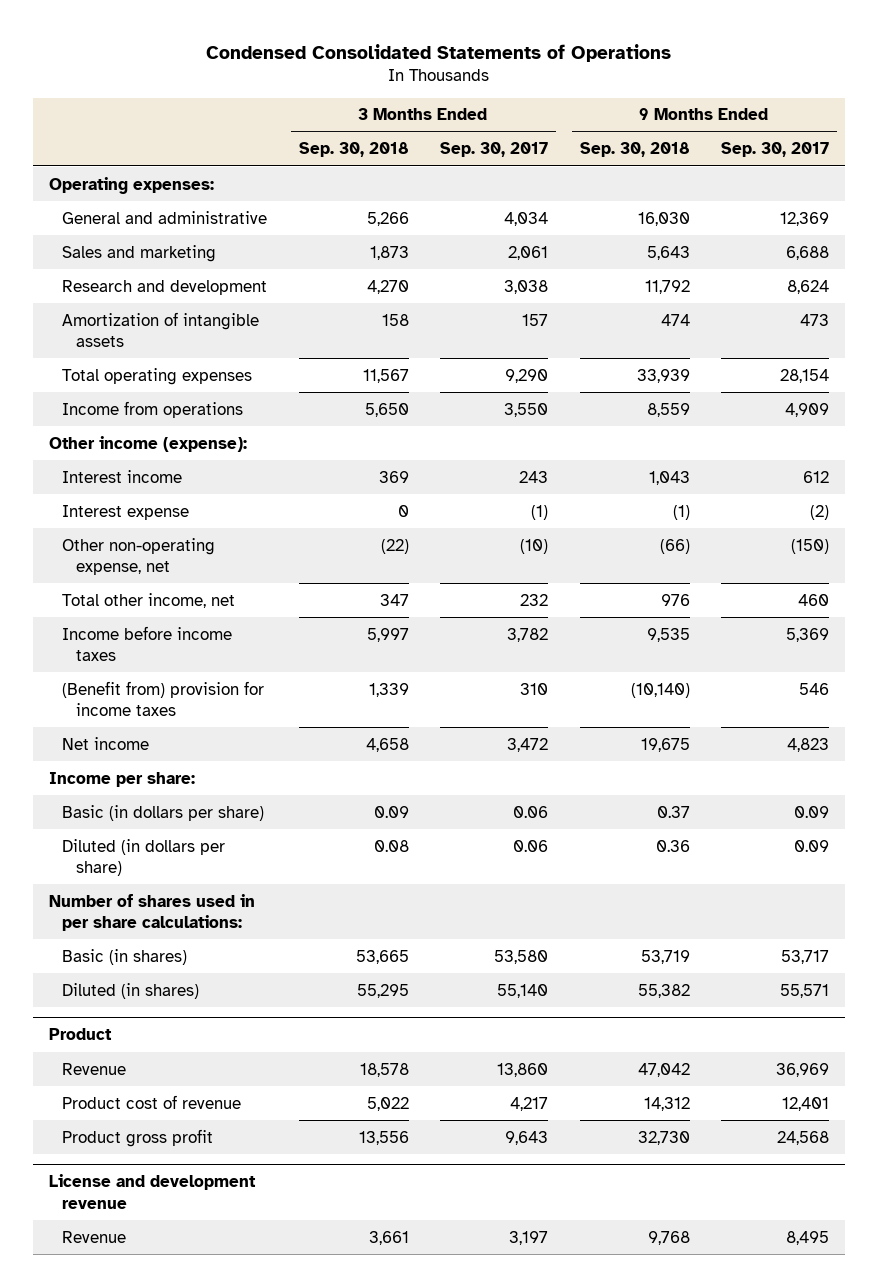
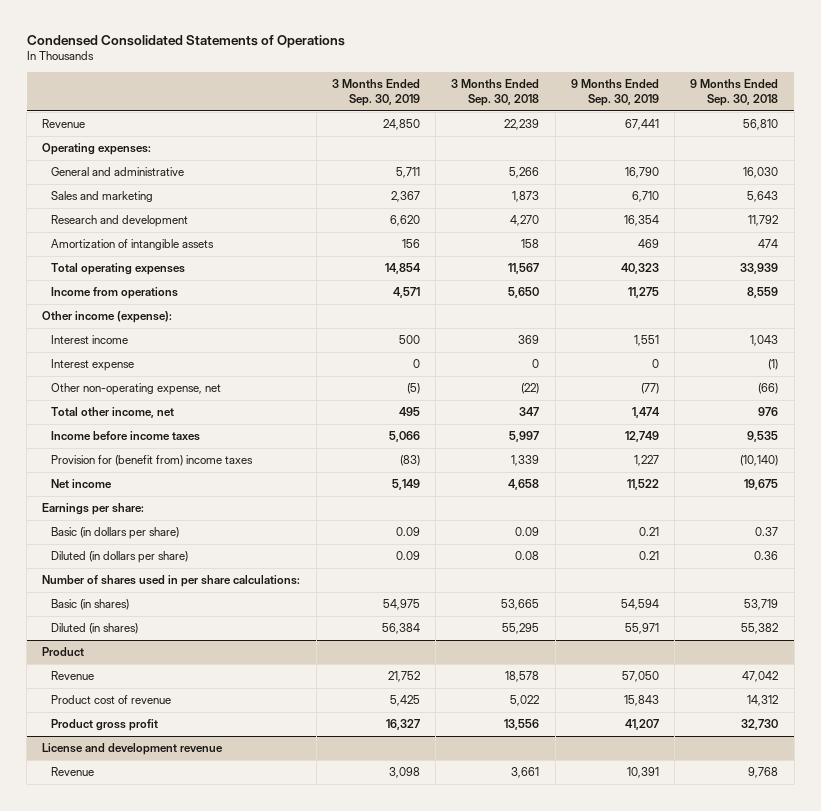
[440,142,549,158] Sep. 30, 2017 -> none
[721,142,830,158] Sep. 30, 2017 -> none
none -> [331,79,420,106] 3 Months Ended Sep. 30, 2019
none -> [570,79,659,106] 9 Months Ended Sep. 30, 2019
none -> [42,119,86,129] Revenue
[62,680,265,716] (Benefit from) provision for income taxes -> [50,455,253,467] Provision for (benefit from) income taxes
[48,771,195,787] Income per share: -> [42,503,145,516] Earnings per share:

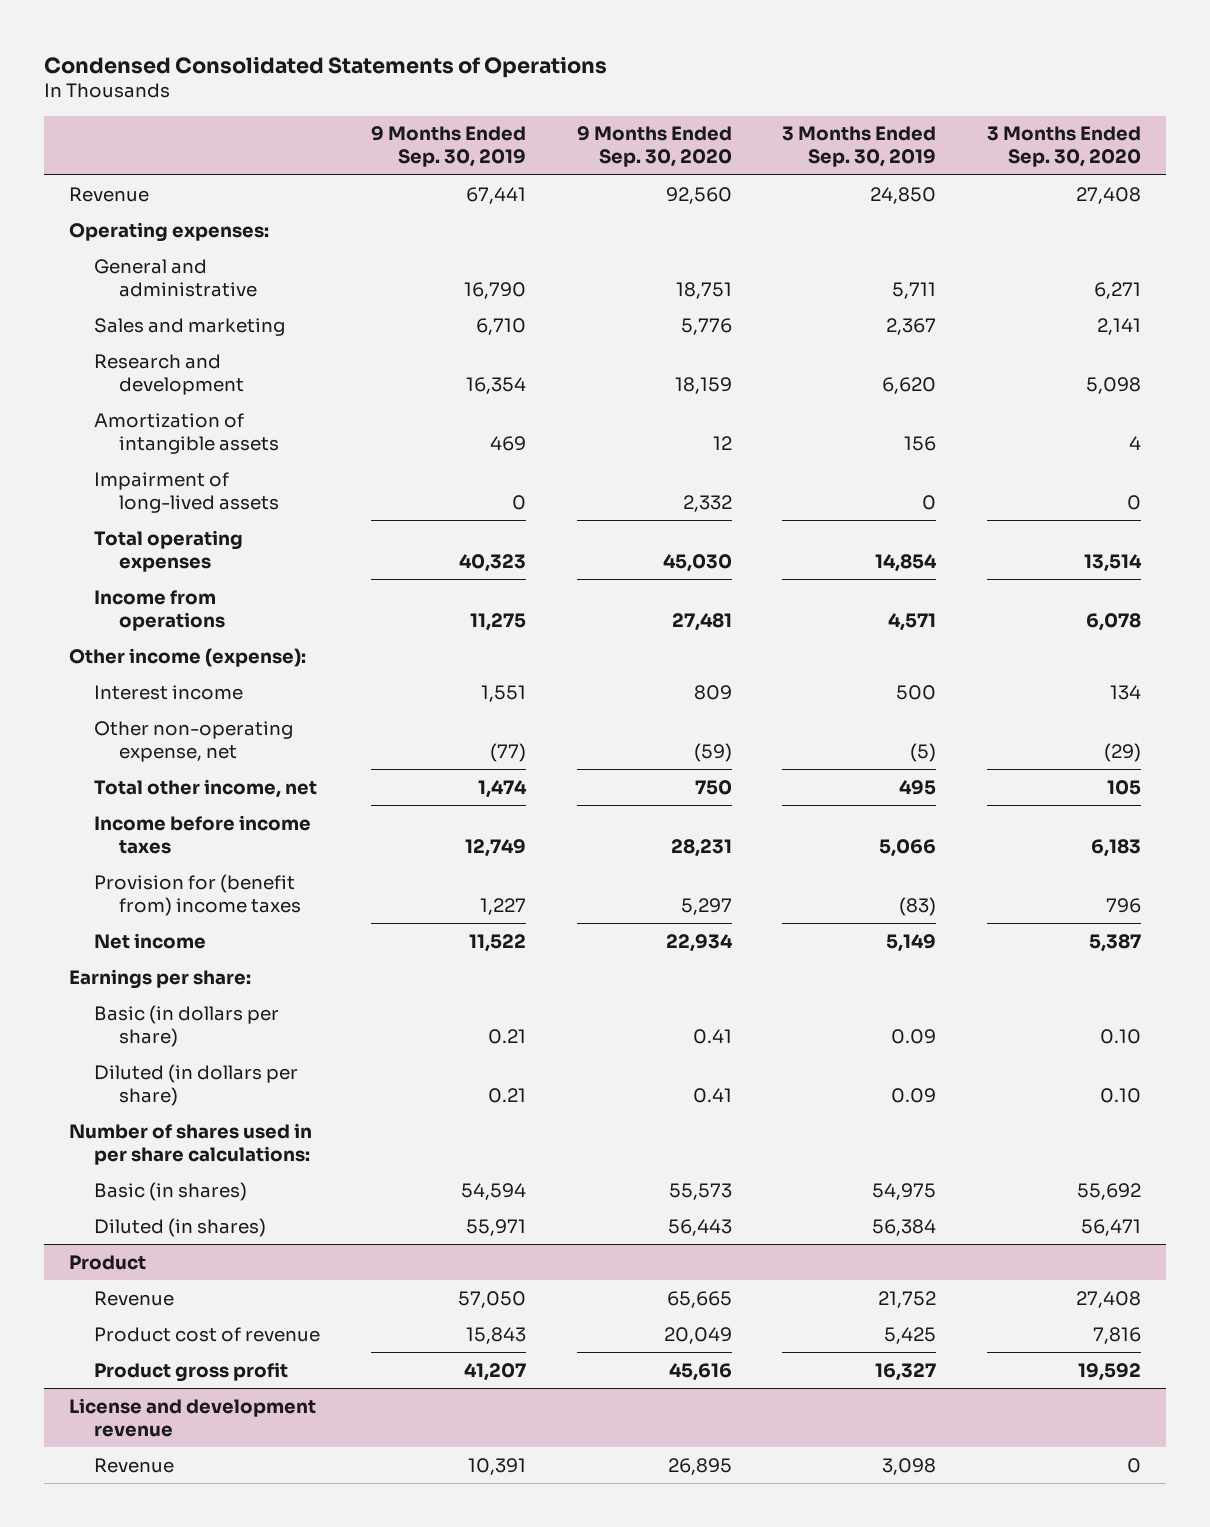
[451,79,540,106] 3 Months Ended Sep. 30, 2018 -> none
[690,79,779,106] 9 Months Ended Sep. 30, 2018 -> none
none -> [576,126,732,168] 9 Months Ended Sep. 30, 2020
none -> [986,126,1141,168] 3 Months Ended Sep. 30, 2020
none -> [94,471,279,513] Impairment of long-lived assets
[50,359,134,372] Interest expense -> none

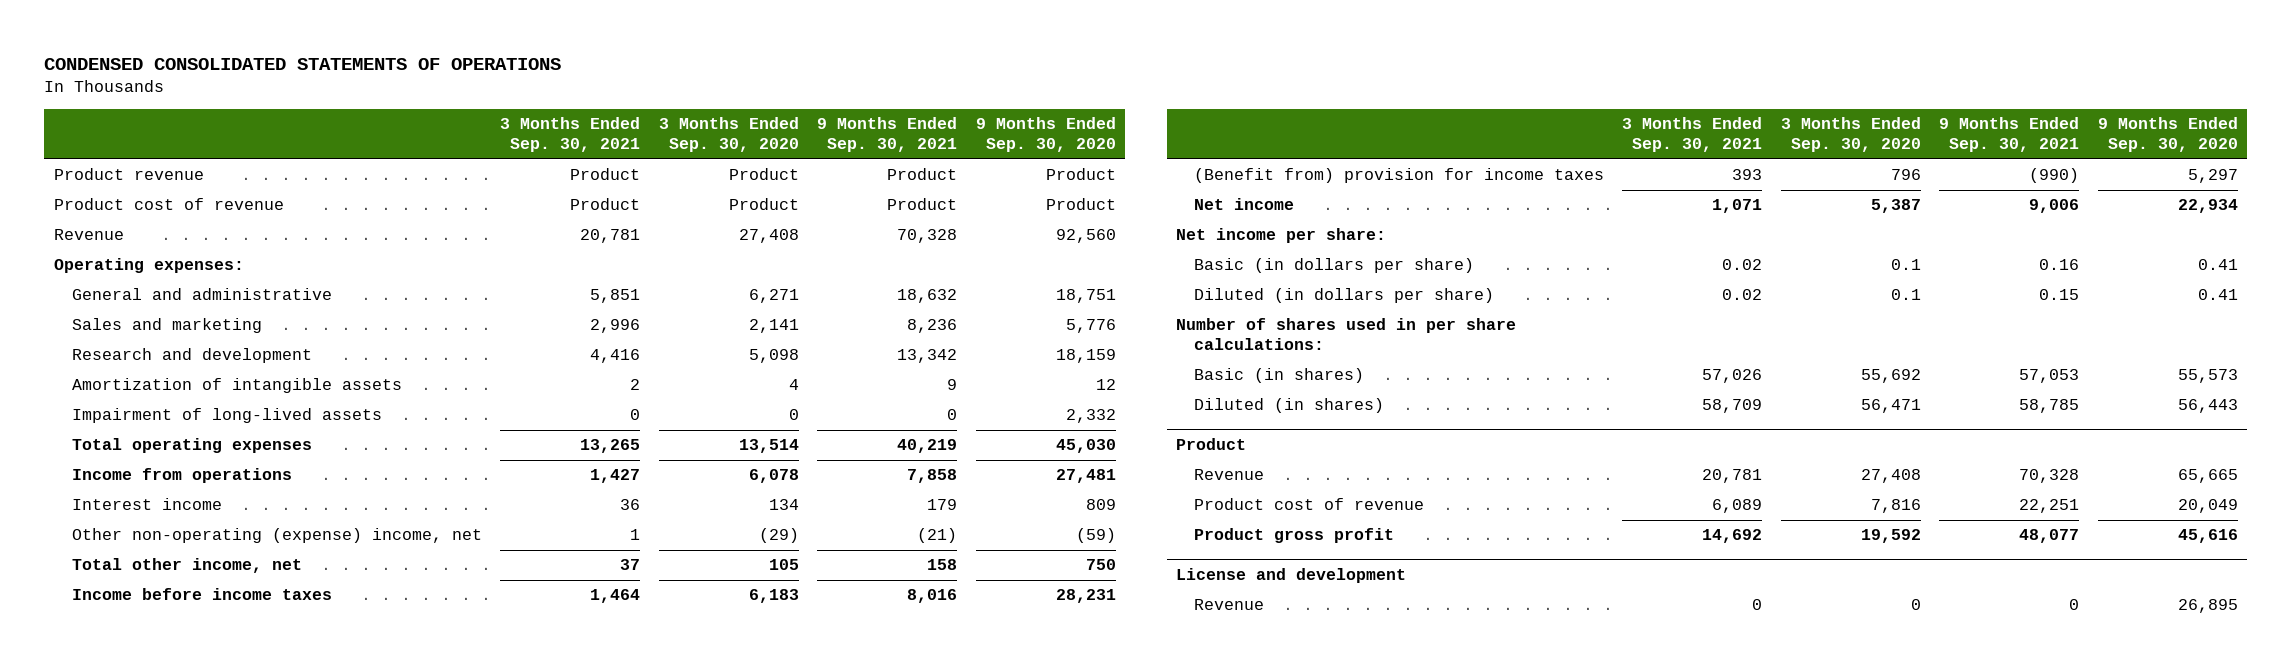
[44,55,608,78] Condensed Consolidated Statements of Operations -> [44,58,562,71] CONDENSED CONSOLIDATED STATEMENTS OF OPERATIONS
[370,126,526,168] 9 Months Ended Sep. 30, 2019 -> none
[782,126,937,168] 3 Months Ended Sep. 30, 2019 -> none
none -> [500,117,641,153] 3 Months Ended Sep. 30, 2021
none -> [817,117,958,153] 9 Months Ended Sep. 30, 2021
none -> [53,168,204,181] Product revenue
none -> [53,198,284,211] Product cost of revenue
[69,647,307,667] Other income (expense): -> none
[94,720,294,762] Other non-operating expense, net -> [71,528,482,544] Other non-operating (expense) income, net
[94,873,301,916] Provision for (benefit from) income taxes -> [1193,168,1604,184] (Benefit from) provision for income taxes
[69,968,252,989] Earnings per share: -> [1175,228,1386,244] Net income per share:
[1099,1028,1141,1044] 0.10 -> [1890,259,1921,271] 0.1
[1099,1087,1141,1103] 0.10 -> [1890,289,1921,301] 0.1
[69,1397,317,1437] License and development revenue -> [1175,568,1406,584] License and development

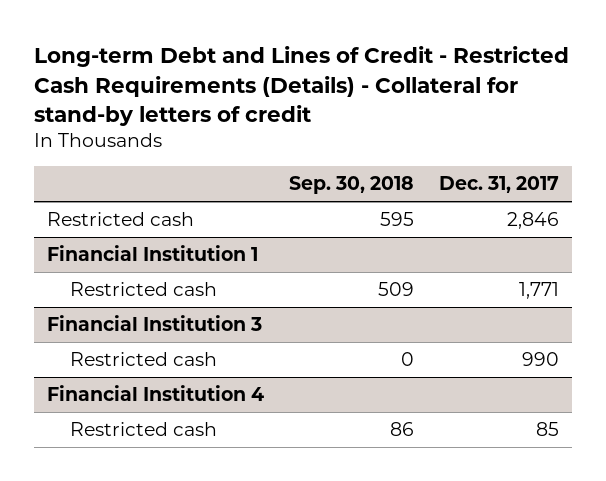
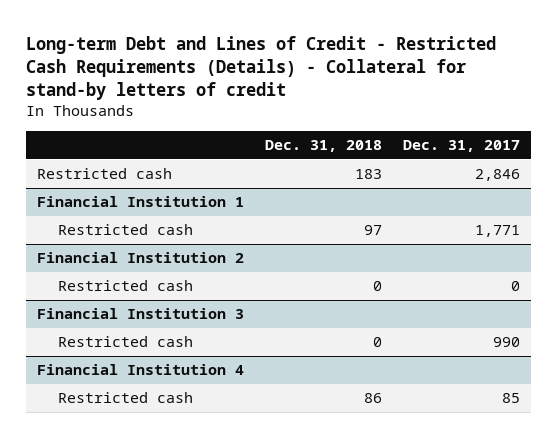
[288,176,414,195] Sep. 30, 2018 -> none
none -> [265,139,383,152] Dec. 31, 2018
none -> [36,252,244,264] Financial Institution 2
none -> [58,280,194,292] Restricted cash

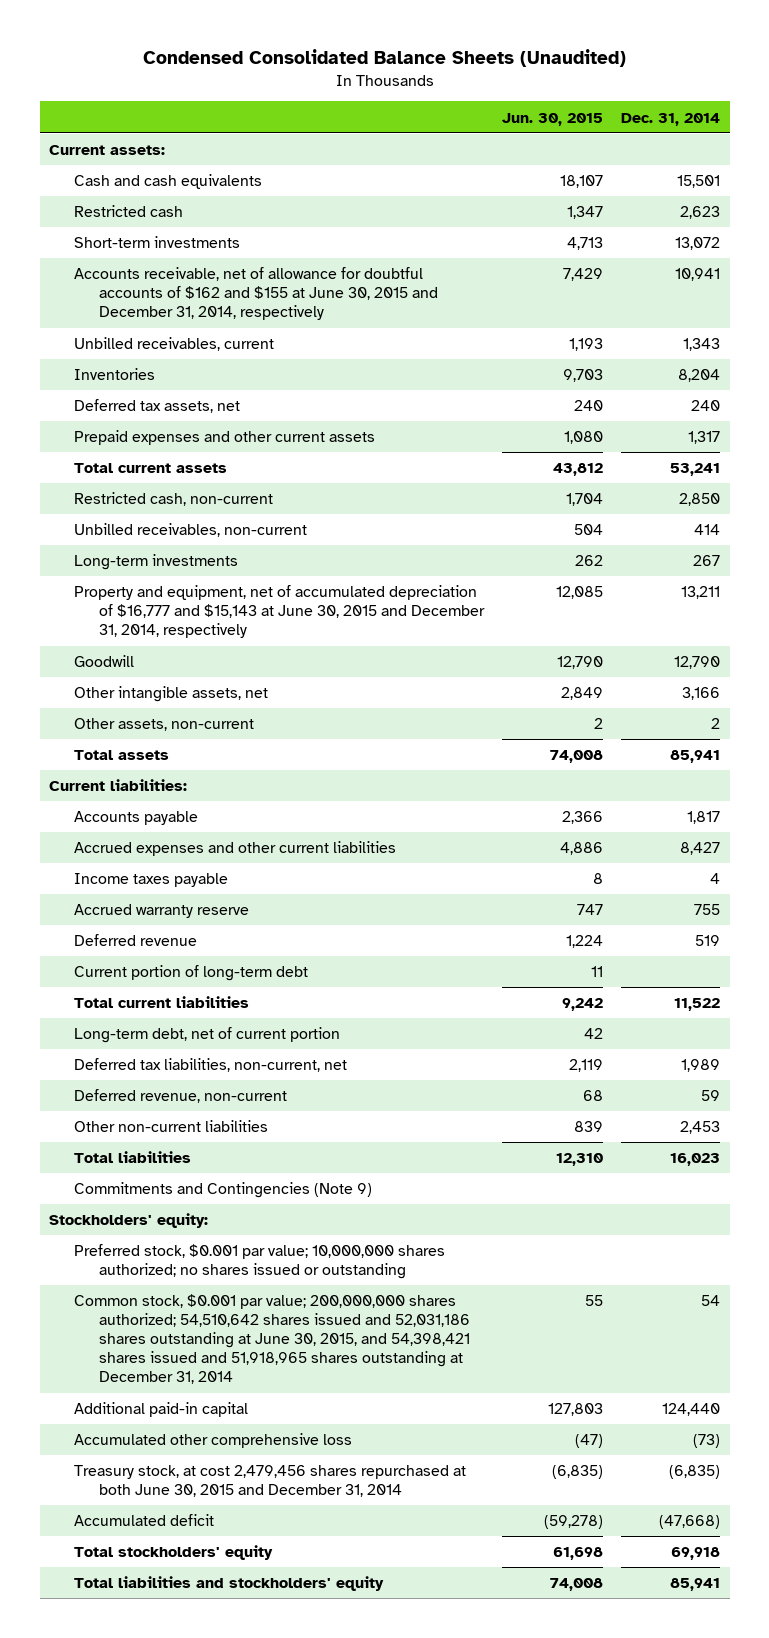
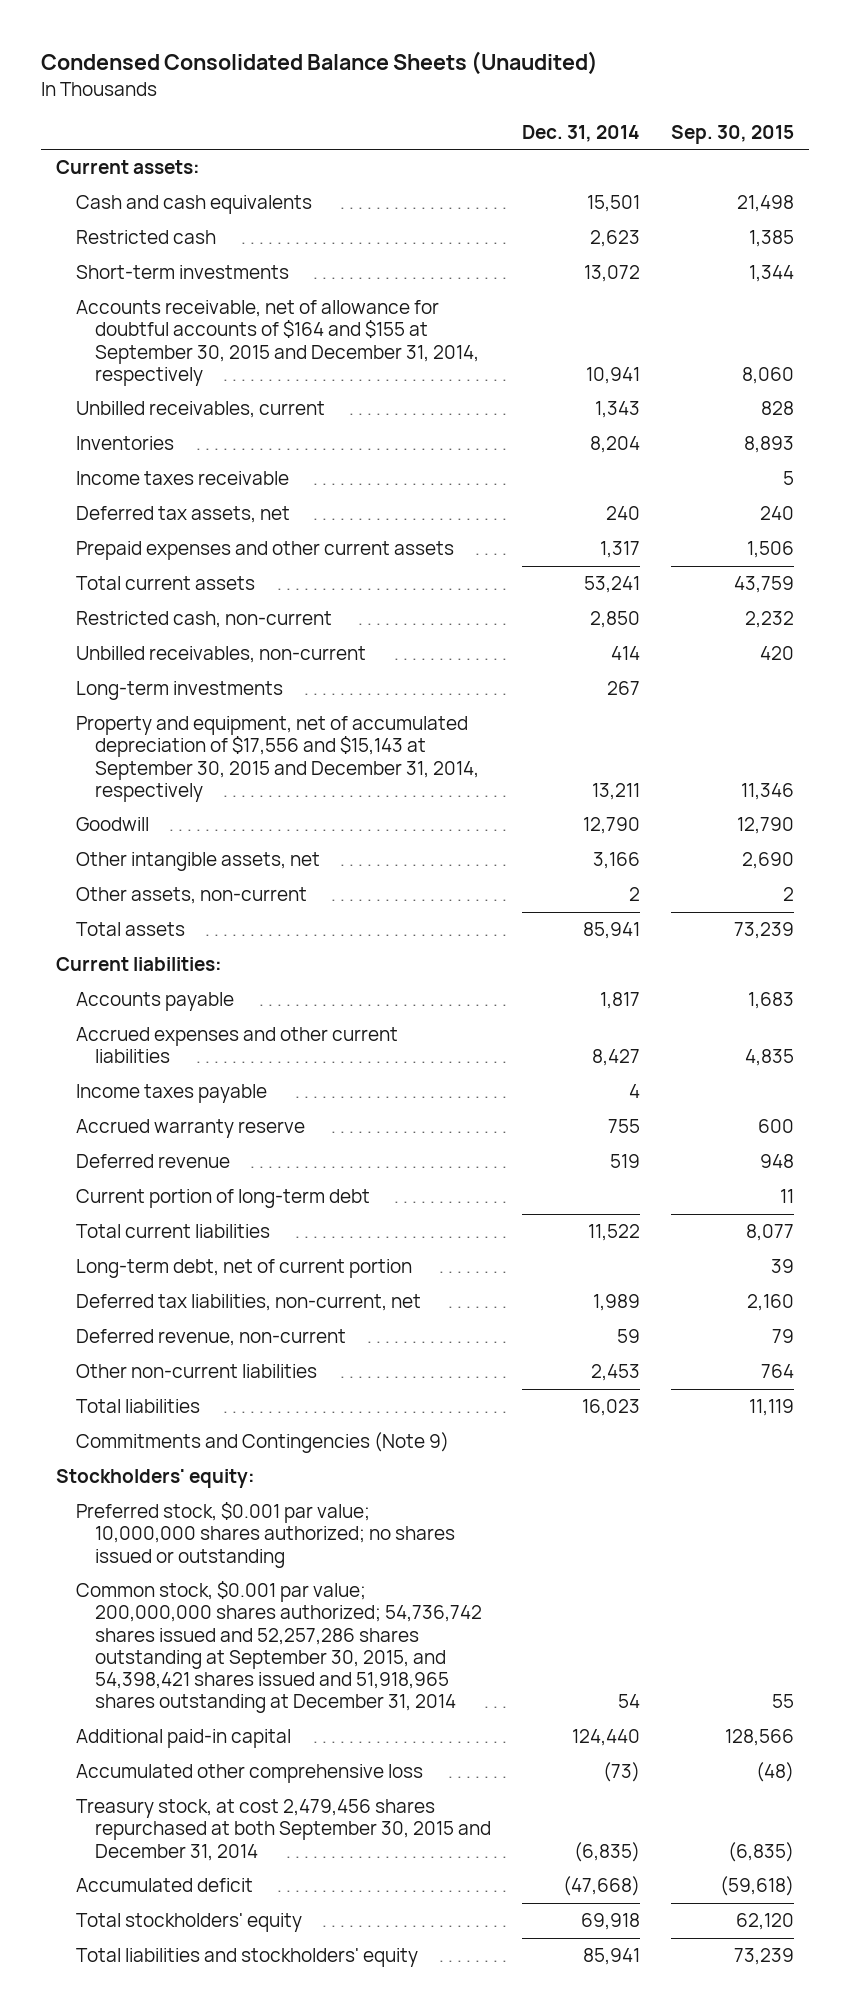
[502,112,604,126] Jun. 30, 2015 -> none
none -> [670,124,794,144] Sep. 30, 2015
[73,267,438,321] Accounts receivable, net of allowance for doubtful accounts of $162 and $155 at June 30, 2015 and December 31, 2014, respectively -> [75,300,480,386] Accounts receivable, net of allowance for doubtful accounts of $164 and $155 at September 30, 2015 and December 31, 2014, respectively
none -> [75,471,289,486] Income taxes receivable
[73,585,485,639] Property and equipment, net of accumulated depreciation of $16,777 and $15,143 at June 30, 2015 and December 31, 2014, respectively -> [75,716,480,802] Property and equipment, net of accumulated depreciation of $17,556 and $15,143 at September 30, 2015 and December 31, 2014, respectively
[73,1294,470,1385] Common stock, $0.001 par value; 200,000,000 shares authorized; 54,510,642 shares issued and 52,031,186 shares outstanding at June 30, 2015, and 54,398,421 shares issued and 51,918,965 shares outstanding at December 31, 2014 -> [75,1581,483,1714] Common stock, $0.001 par value; 200,000,000 shares authorized; 54,736,742 shares issued and 52,257,286 shares outstanding at September 30, 2015, and 54,398,421 shares issued and 51,918,965 shares outstanding at December 31, 2014
[73,1465,466,1498] Treasury stock, at cost 2,479,456 shares repurchased at both June 30, 2015 and December 31, 2014 -> [75,1799,492,1861] Treasury stock, at cost 2,479,456 shares repurchased at both September 30, 2015 and December 31, 2014

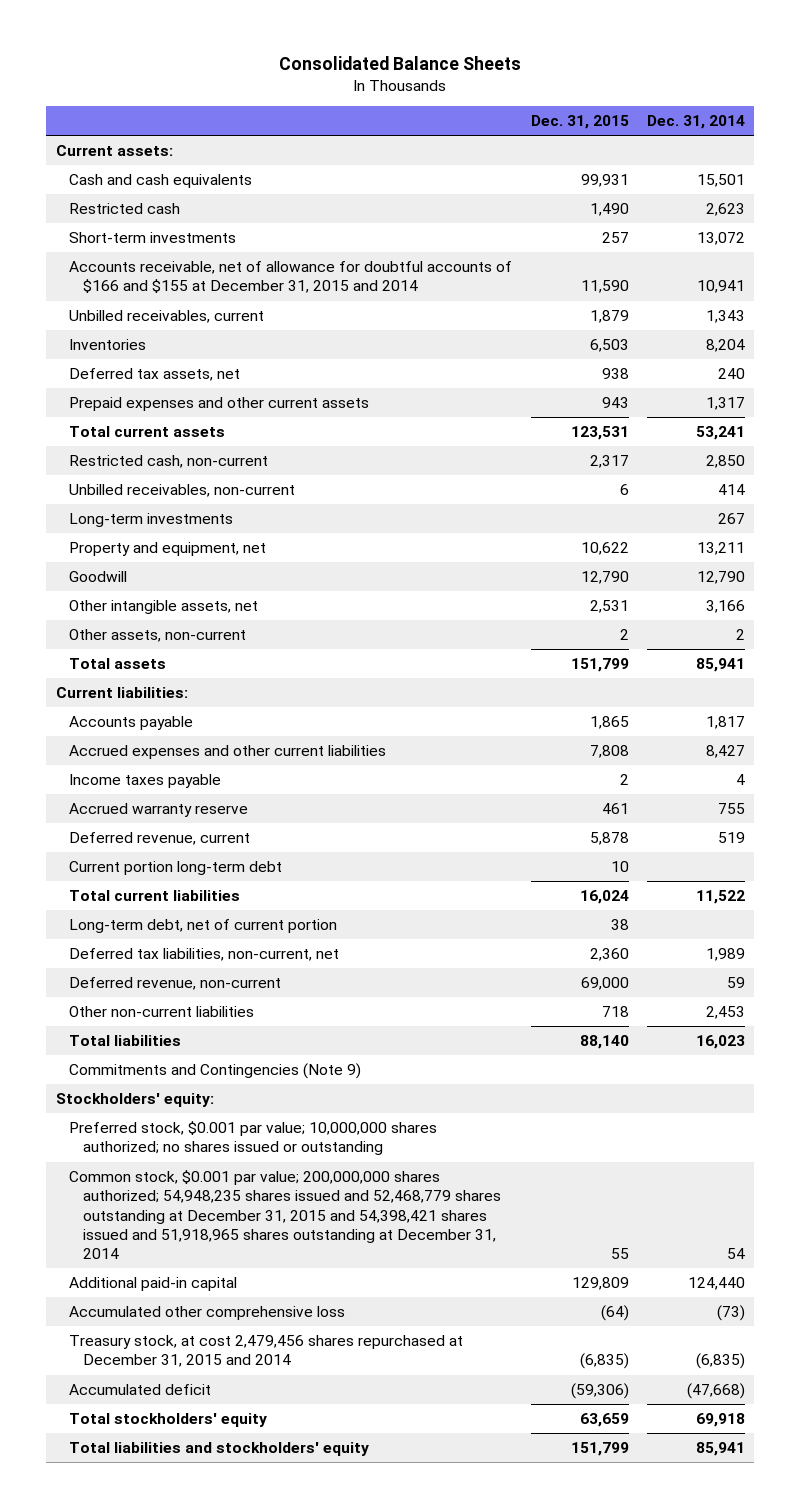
[40,51,598,76] Condensed Consolidated Balance Sheets (Unaudited) -> [279,56,522,71] Consolidated Balance Sheets
[670,124,794,144] Sep. 30, 2015 -> none
none -> [530,115,629,130] Dec. 31, 2015
[75,300,480,386] Accounts receivable, net of allowance for doubtful accounts of $164 and $155 at September 30, 2015 and December 31, 2014, respectively -> [69,261,513,294] Accounts receivable, net of allowance for doubtful accounts of $166 and $155 at December 31, 2015 and 2014
[75,471,289,486] Income taxes receivable -> none
[75,716,480,802] Property and equipment, net of accumulated depreciation of $17,556 and $15,143 at September 30, 2015 and December 31, 2014, respectively -> [69,542,267,557] Property and equipment, net
[75,1154,230,1169] Deferred revenue -> [69,832,251,846] Deferred revenue, current
[75,1189,370,1209] Current portion of long-term debt -> [69,861,283,876] Current portion long-term debt
[75,1581,483,1714] Common stock, $0.001 par value; 200,000,000 shares authorized; 54,736,742 shares issued and 52,257,286 shares outstanding at September 30, 2015, and 54,398,421 shares issued and 51,918,965 shares outstanding at December 31, 2014 -> [69,1170,501,1260] Common stock, $0.001 par value; 200,000,000 shares authorized; 54,948,235 shares issued and 52,468,779 shares outstanding at December 31, 2015 and 54,398,421 shares issued and 51,918,965 shares outstanding at December 31, 2014
[75,1799,492,1861] Treasury stock, at cost 2,479,456 shares repurchased at both September 30, 2015 and December 31, 2014 -> [69,1335,464,1368] Treasury stock, at cost 2,479,456 shares repurchased at December 31, 2015 and 2014

